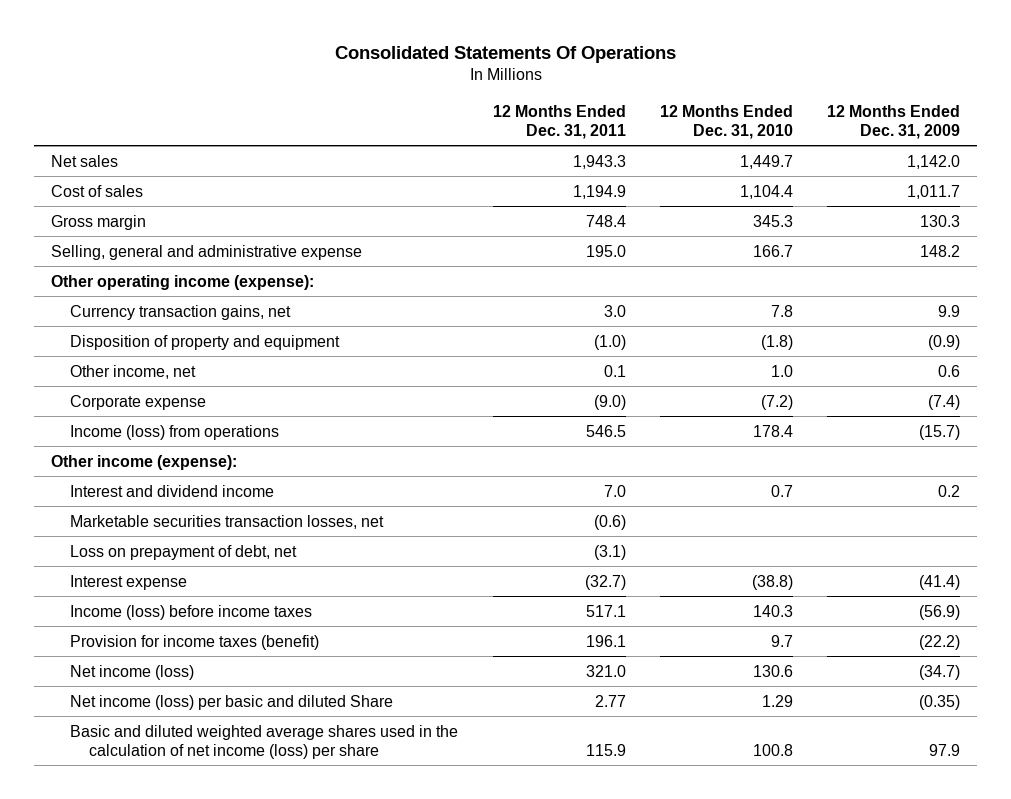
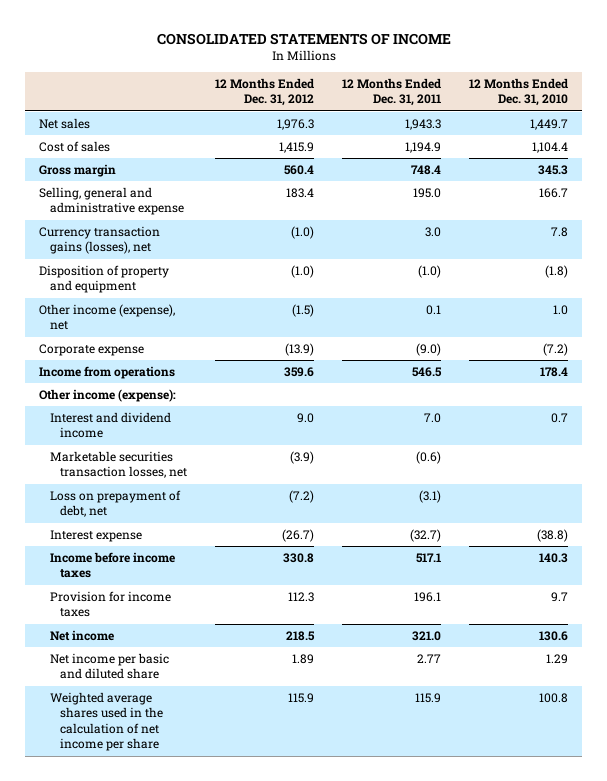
[334,45,676,63] Consolidated Statements Of Operations -> [156,32,451,45] CONSOLIDATED STATEMENTS OF INCOME
[827,104,961,139] 12 Months Ended Dec. 31, 2009 -> none
none -> [215,77,315,107] 12 Months Ended Dec. 31, 2012
[51,274,315,290] Other operating income (expense): -> none
[70,304,292,320] Currency transaction gains, net -> [39,226,161,255] Currency transaction gains (losses), net
[70,364,197,379] Other income, net -> [39,304,176,331] Other income (expense), net
[70,424,280,440] Income (loss) from operations -> [39,366,176,380] Income from operations
[70,604,313,620] Income (loss) before income taxes -> [49,552,175,579] Income before income taxes
[70,634,320,650] Provision for income taxes (benefit) -> [49,591,171,618] Provision for income taxes
[70,664,195,680] Net income (loss) -> [49,630,114,642] Net income
[70,694,394,710] Net income (loss) per basic and diluted Share -> [49,653,169,680] Net income per basic and diluted share
[70,724,459,759] Basic and diluted weighted average shares used in the calculation of net income (loss) per share -> [49,692,164,752] Weighted average shares used in the calculation of net income per share

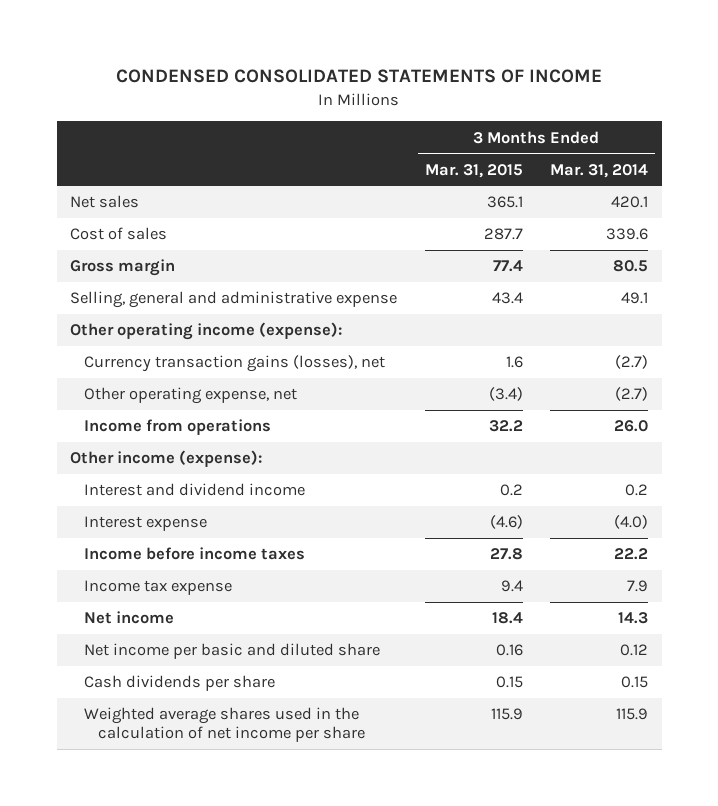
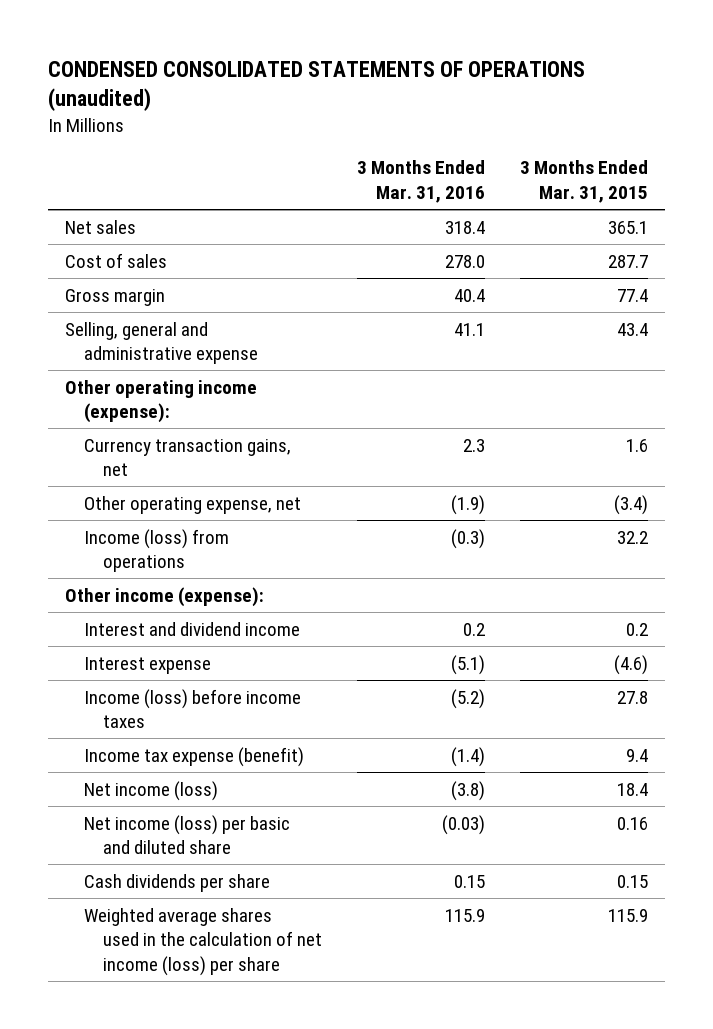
[116,69,603,84] CONDENSED CONSOLIDATED STATEMENTS OF INCOME -> [47,61,585,112] CONDENSED CONSOLIDATED STATEMENTS OF OPERATIONS (unaudited)
[549,163,648,178] Mar. 31, 2014 -> none
none -> [356,160,485,203] 3 Months Ended Mar. 31, 2016
[84,355,386,373] Currency transaction gains (losses), net -> [84,438,292,477] Currency transaction gains, net
[84,419,272,436] Income from operations -> [84,528,230,573] Income (loss) from operations
[84,547,306,561] Income before income taxes -> [84,688,302,729] Income (loss) before income taxes
[84,580,233,596] Income tax expense -> [84,746,305,767] Income tax expense (benefit)
[84,611,175,625] Net income -> [84,780,219,801] Net income (loss)
[84,643,381,660] Net income per basic and diluted share -> [84,814,291,855] Net income (loss) per basic and diluted share
[84,707,365,743] Weighted average shares used in the calculation of net income per share -> [84,907,323,976] Weighted average shares used in the calculation of net income (loss) per share

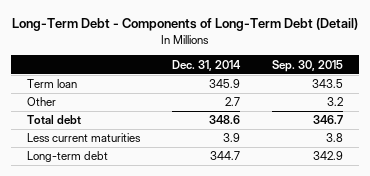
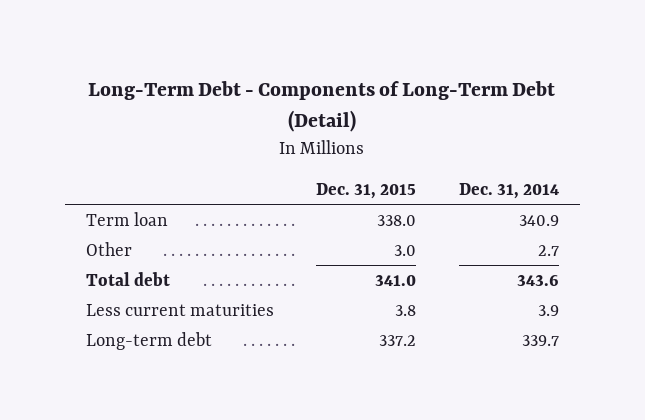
[272,59,344,72] Sep. 30, 2015 -> none
none -> [316,182,417,199] Dec. 31, 2015
[209,79,241,89] 345.9 -> [518,214,559,226] 340.9
[209,115,241,125] 348.6 -> [516,274,559,286] 343.6
[210,151,241,161] 344.7 -> [521,334,559,346] 339.7

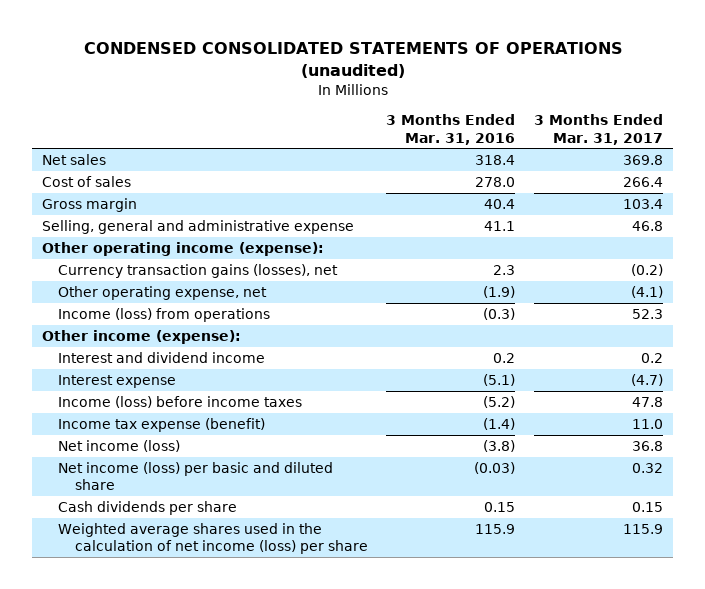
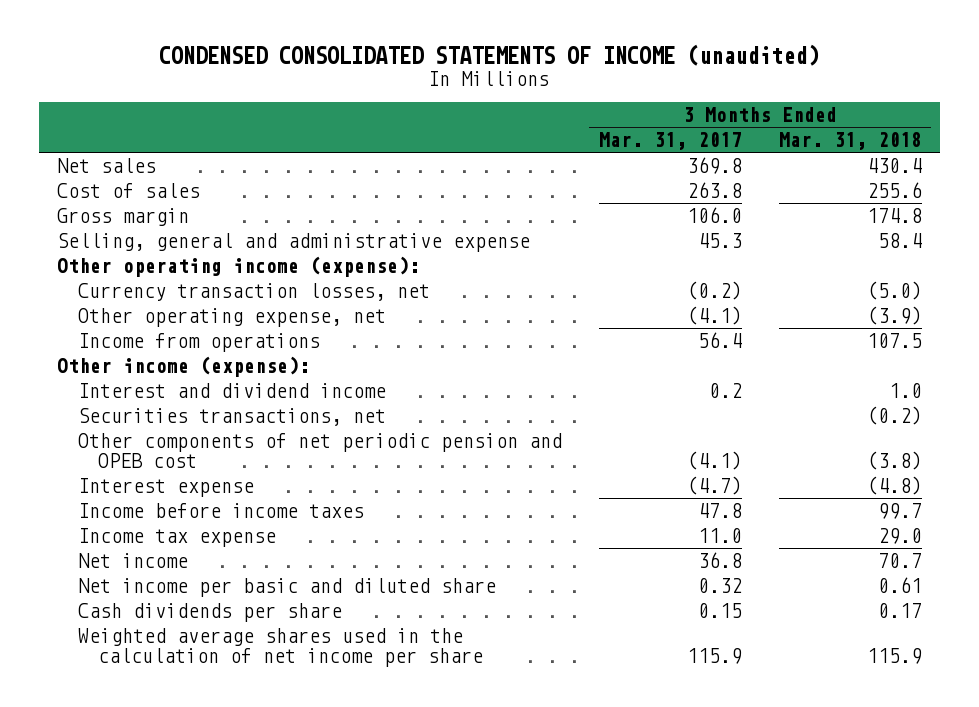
[83,42,623,79] CONDENSED CONSOLIDATED STATEMENTS OF OPERATIONS (unaudited) -> [159,44,820,67] CONDENSED CONSOLIDATED STATEMENTS OF INCOME (unaudited)
[386,114,516,145] 3 Months Ended Mar. 31, 2016 -> none
none -> [778,132,922,151] Mar. 31, 2018
[623,177,664,188] 266.4 -> [686,181,742,198] 263.8
[623,199,664,210] 103.4 -> [686,206,742,223] 106.0
[632,221,664,232] 46.8 -> [697,232,742,248] 45.3
[58,264,339,279] Currency transaction gains (losses), net -> [77,282,430,301] Currency transaction losses, net
[58,308,271,323] Income (loss) from operations -> [77,332,320,352] Income from operations
[632,309,664,320] 52.3 -> [697,331,742,348] 56.4
none -> [77,407,386,426] Securities transactions, net
none -> [77,432,562,469] Other components of net periodic pension and OPEB cost
[58,396,303,409] Income (loss) before income taxes -> [77,502,364,518] Income before income taxes
[58,418,266,433] Income tax expense (benefit) -> [77,527,276,547] Income tax expense
[58,440,181,453] Net income (loss) -> [77,552,188,568] Net income
[58,462,334,491] Net income (loss) per basic and diluted share -> [77,577,496,597] Net income per basic and diluted share
[58,523,368,555] Weighted average shares used in the calculation of net income (loss) per share -> [77,627,484,668] Weighted average shares used in the calculation of net income per share

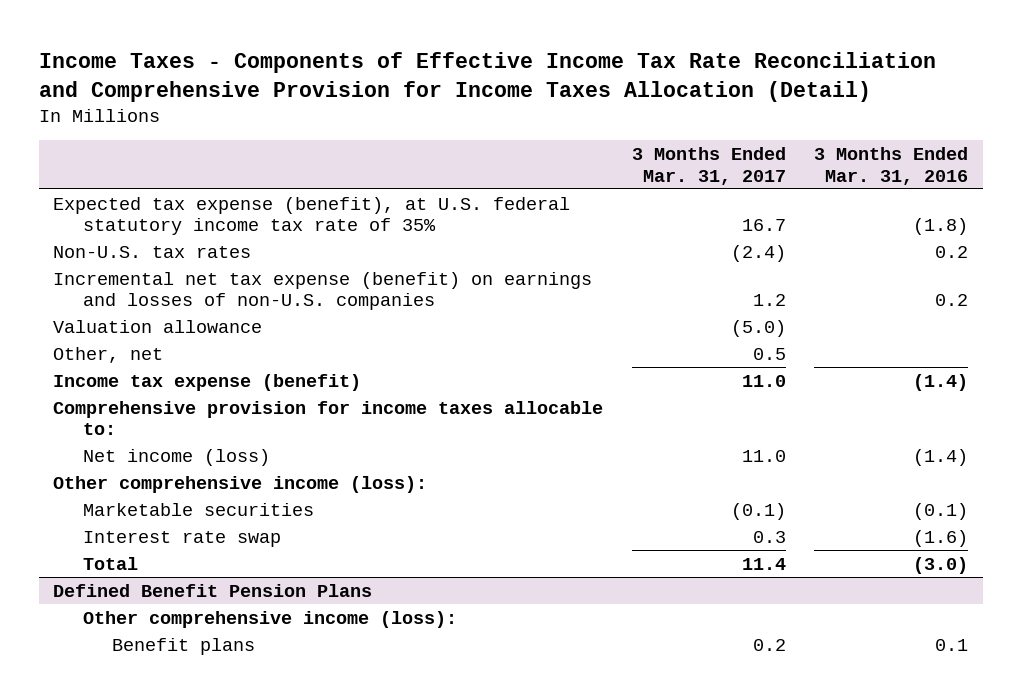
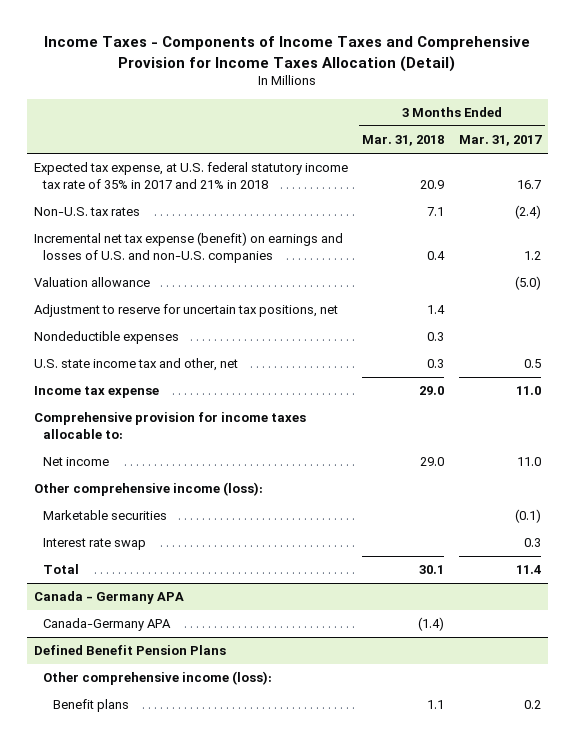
[38,51,936,102] Income Taxes - Components of Effective Income Tax Rate Reconciliation and Comprehensive Provision for Income Taxes Allocation (Detail) -> [44,36,531,72] Income Taxes - Components of Income Taxes and Comprehensive Provision for Income Taxes Allocation (Detail)
[814,147,969,185] 3 Months Ended Mar. 31, 2016 -> none
none -> [362,135,445,147] Mar. 31, 2018
[53,196,571,236] Expected tax expense (benefit), at U.S. federal statutory income tax rate of 35% -> [33,162,348,190] Expected tax expense, at U.S. federal statutory income tax rate of 35% in 2017 and 21% in 2018
[53,271,593,311] Incremental net tax expense (benefit) on earnings and losses of non-U.S. companies -> [33,232,343,264] Incremental net tax expense (benefit) on earnings and losses of U.S. and non-U.S. companies
[53,346,164,363] Other, net -> none
none -> [33,304,338,318] Adjustment to reserve for uncertain tax positions, net
none -> [33,331,179,345] Nondeductible expenses
none -> [33,358,238,372] U.S. state income tax and other, net
[53,373,362,391] Income tax expense (benefit) -> [33,386,159,399] Income tax expense
[82,448,270,466] Net income (loss) -> [43,457,110,467] Net income
none -> [33,591,184,605] Canada - Germany APA
none -> [43,618,172,632] Canada-Germany APA

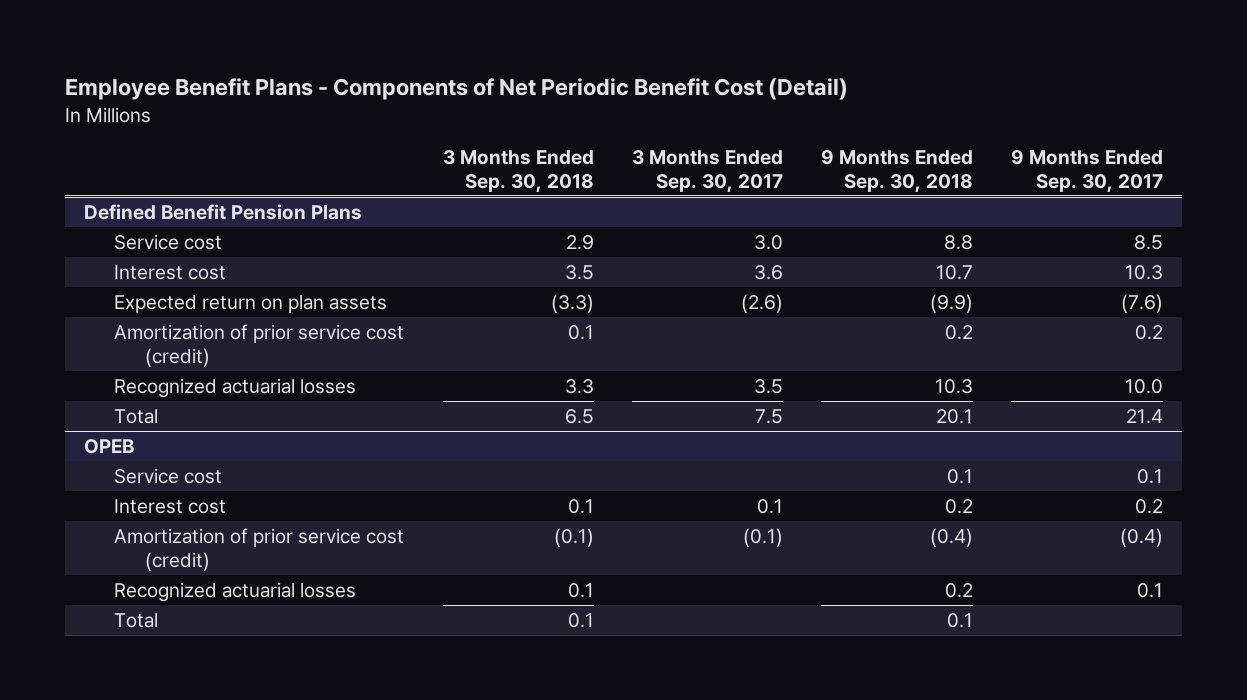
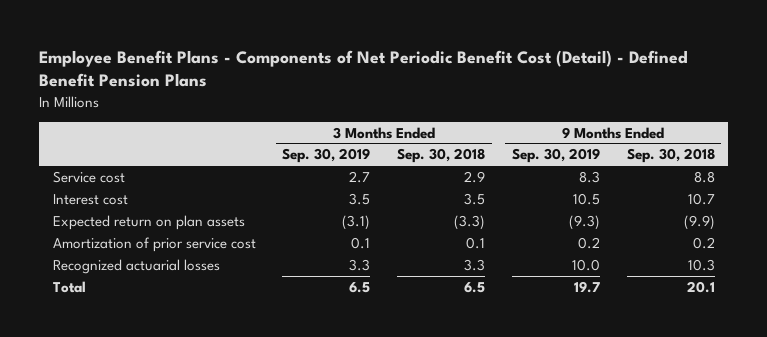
[64,78,848,101] Employee Benefit Plans - Components of Net Periodic Benefit Cost (Detail) -> [39,49,689,88] Employee Benefit Plans - Components of Net Periodic Benefit Cost (Detail) - Defined Benefit Pension Plans
[631,149,783,193] 3 Months Ended Sep. 30, 2017 -> none
[1011,149,1164,193] 9 Months Ended Sep. 30, 2017 -> none
none -> [282,148,371,164] Sep. 30, 2019
none -> [511,148,600,164] Sep. 30, 2019
[83,204,362,221] Defined Benefit Pension Plans -> none
[114,324,405,368] Amortization of prior service cost (credit) -> [52,236,256,252] Amortization of prior service cost
[83,439,134,455] OPEB -> none
[114,468,223,485] Service cost -> none
[114,499,227,515] Interest cost -> none
[114,528,405,572] Amortization of prior service cost (credit) -> none
[114,582,357,603] Recognized actuarial losses -> none
[114,613,159,629] Total -> none

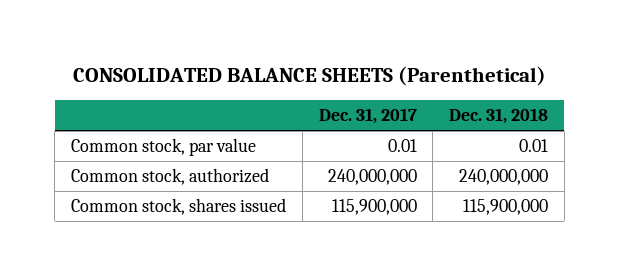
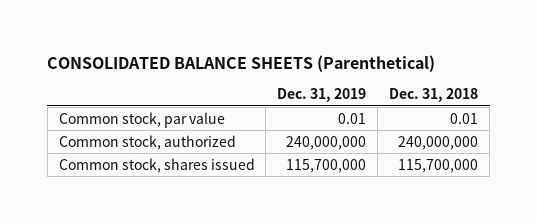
[318,108,417,125] Dec. 31, 2017 -> none
none -> [277,88,367,103] Dec. 31, 2019
[462,199,548,216] 115,900,000 -> [398,158,479,173] 115,700,000

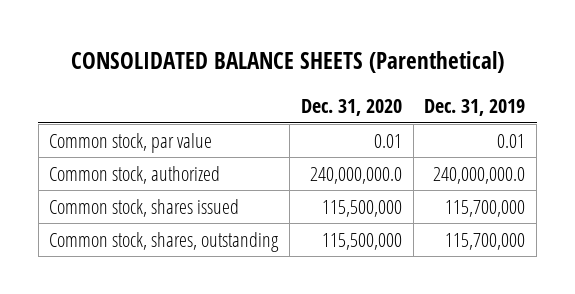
[389,88,479,103] Dec. 31, 2018 -> none
none -> [300,99,402,117] Dec. 31, 2020
[286,135,367,150] 240,000,000 -> [433,166,526,184] 240,000,000.0
none -> [49,231,280,252] Common stock, shares, outstanding

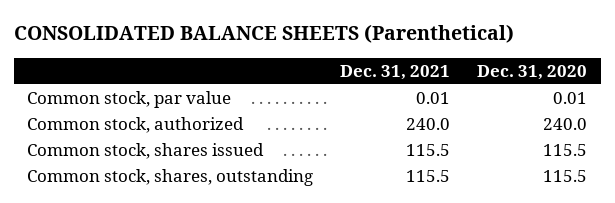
[424,99,526,117] Dec. 31, 2019 -> none
none -> [340,64,451,80] Dec. 31, 2021
[309,166,402,184] 240,000,000.0 -> [543,118,588,131] 240.0
[321,199,402,217] 115,500,000 -> [543,144,588,157] 115.5
[321,232,402,250] 115,500,000 -> [543,170,588,183] 115.5

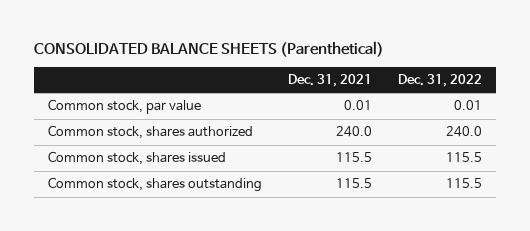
[477,64,588,80] Dec. 31, 2020 -> none
none -> [398,74,483,88] Dec. 31, 2022
[27,117,245,134] Common stock, authorized -> [47,125,253,140] Common stock, shares authorized
[27,169,314,187] Common stock, shares, outstanding -> [47,177,262,193] Common stock, shares outstanding

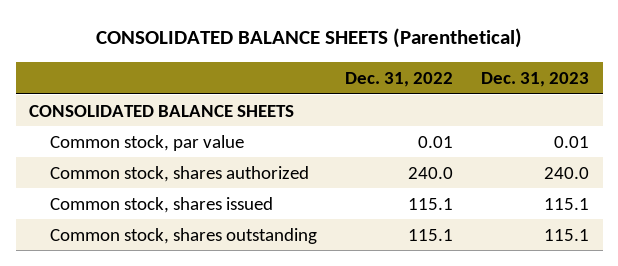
[288,74,373,88] Dec. 31, 2021 -> none
none -> [480,72,589,88] Dec. 31, 2023
none -> [29,104,295,117] CONSOLIDATED BALANCE SHEETS
[446,152,483,163] 115.5 -> [407,197,453,210] 115.1
[446,178,483,189] 115.5 -> [407,228,453,241] 115.1

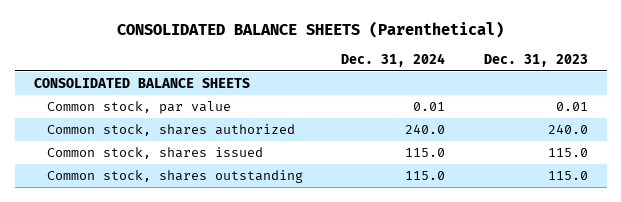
[344,72,453,88] Dec. 31, 2022 -> none
none -> [341,52,446,67] Dec. 31, 2024
[543,197,589,210] 115.1 -> [547,148,588,158] 115.0
[543,228,589,241] 115.1 -> [547,171,588,181] 115.0

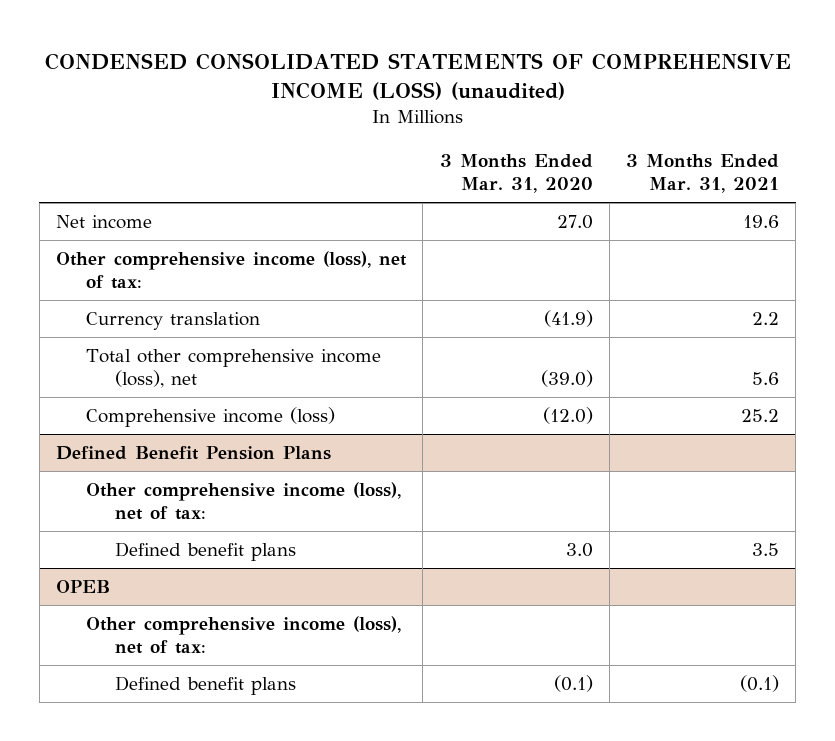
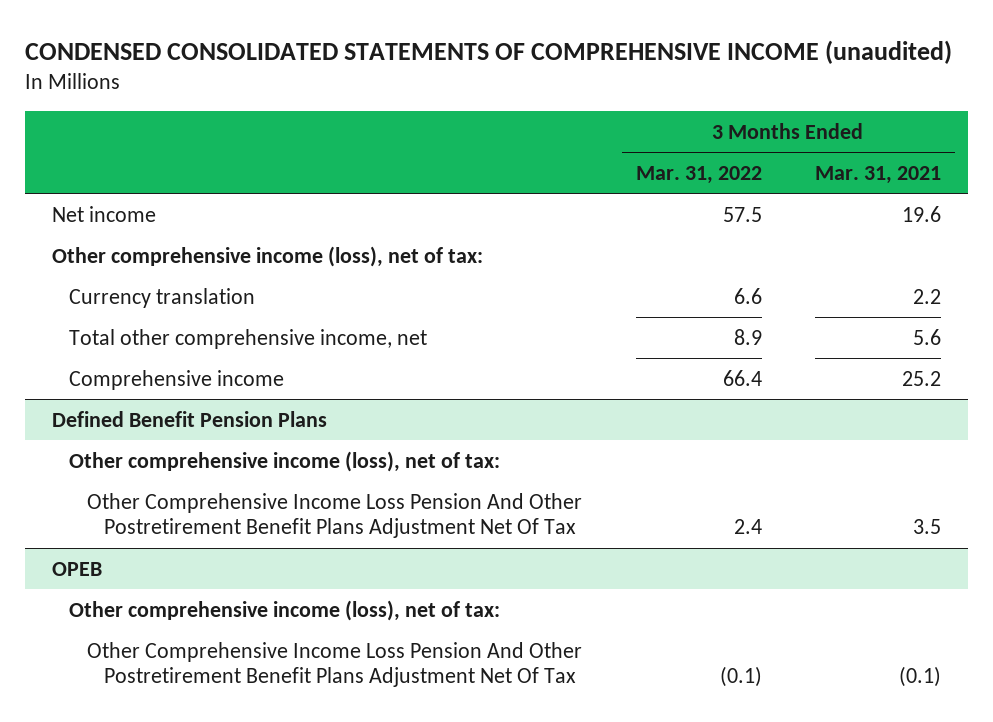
[44,52,791,100] CONDENSED CONSOLIDATED STATEMENTS OF COMPREHENSIVE INCOME (LOSS) (unaudited) -> [25,39,953,64] CONDENSED CONSOLIDATED STATEMENTS OF COMPREHENSIVE INCOME (unaudited)
[439,153,593,194] 3 Months Ended Mar. 31, 2020 -> none
none -> [635,166,762,185] Mar. 31, 2022
[85,348,381,389] Total other comprehensive income (loss), net -> [69,328,428,349] Total other comprehensive income, net
[85,406,335,427] Comprehensive income (loss) -> [69,369,285,390] Comprehensive income
[115,541,297,561] Defined benefit plans -> [86,492,582,539] Other Comprehensive Income Loss Pension And Other Postretirement Benefit Plans Adjustment Net Of Tax
[115,675,297,695] Defined benefit plans -> [86,641,582,688] Other Comprehensive Income Loss Pension And Other Postretirement Benefit Plans Adjustment Net Of Tax

